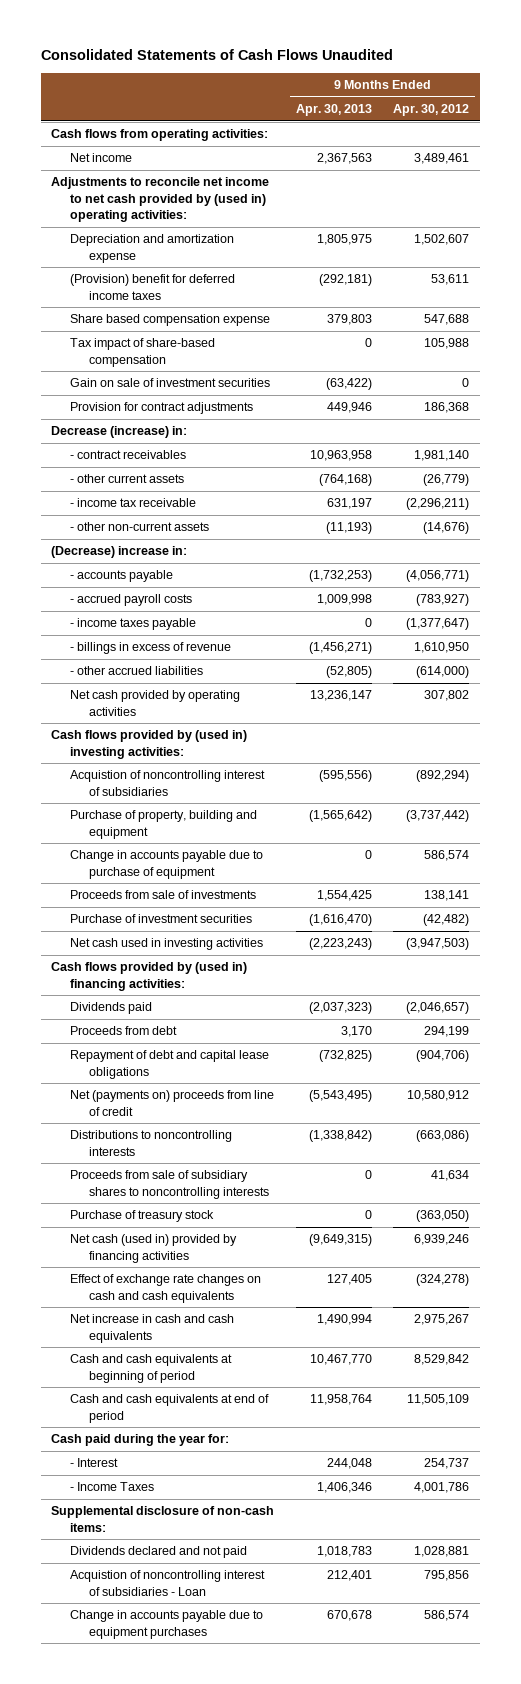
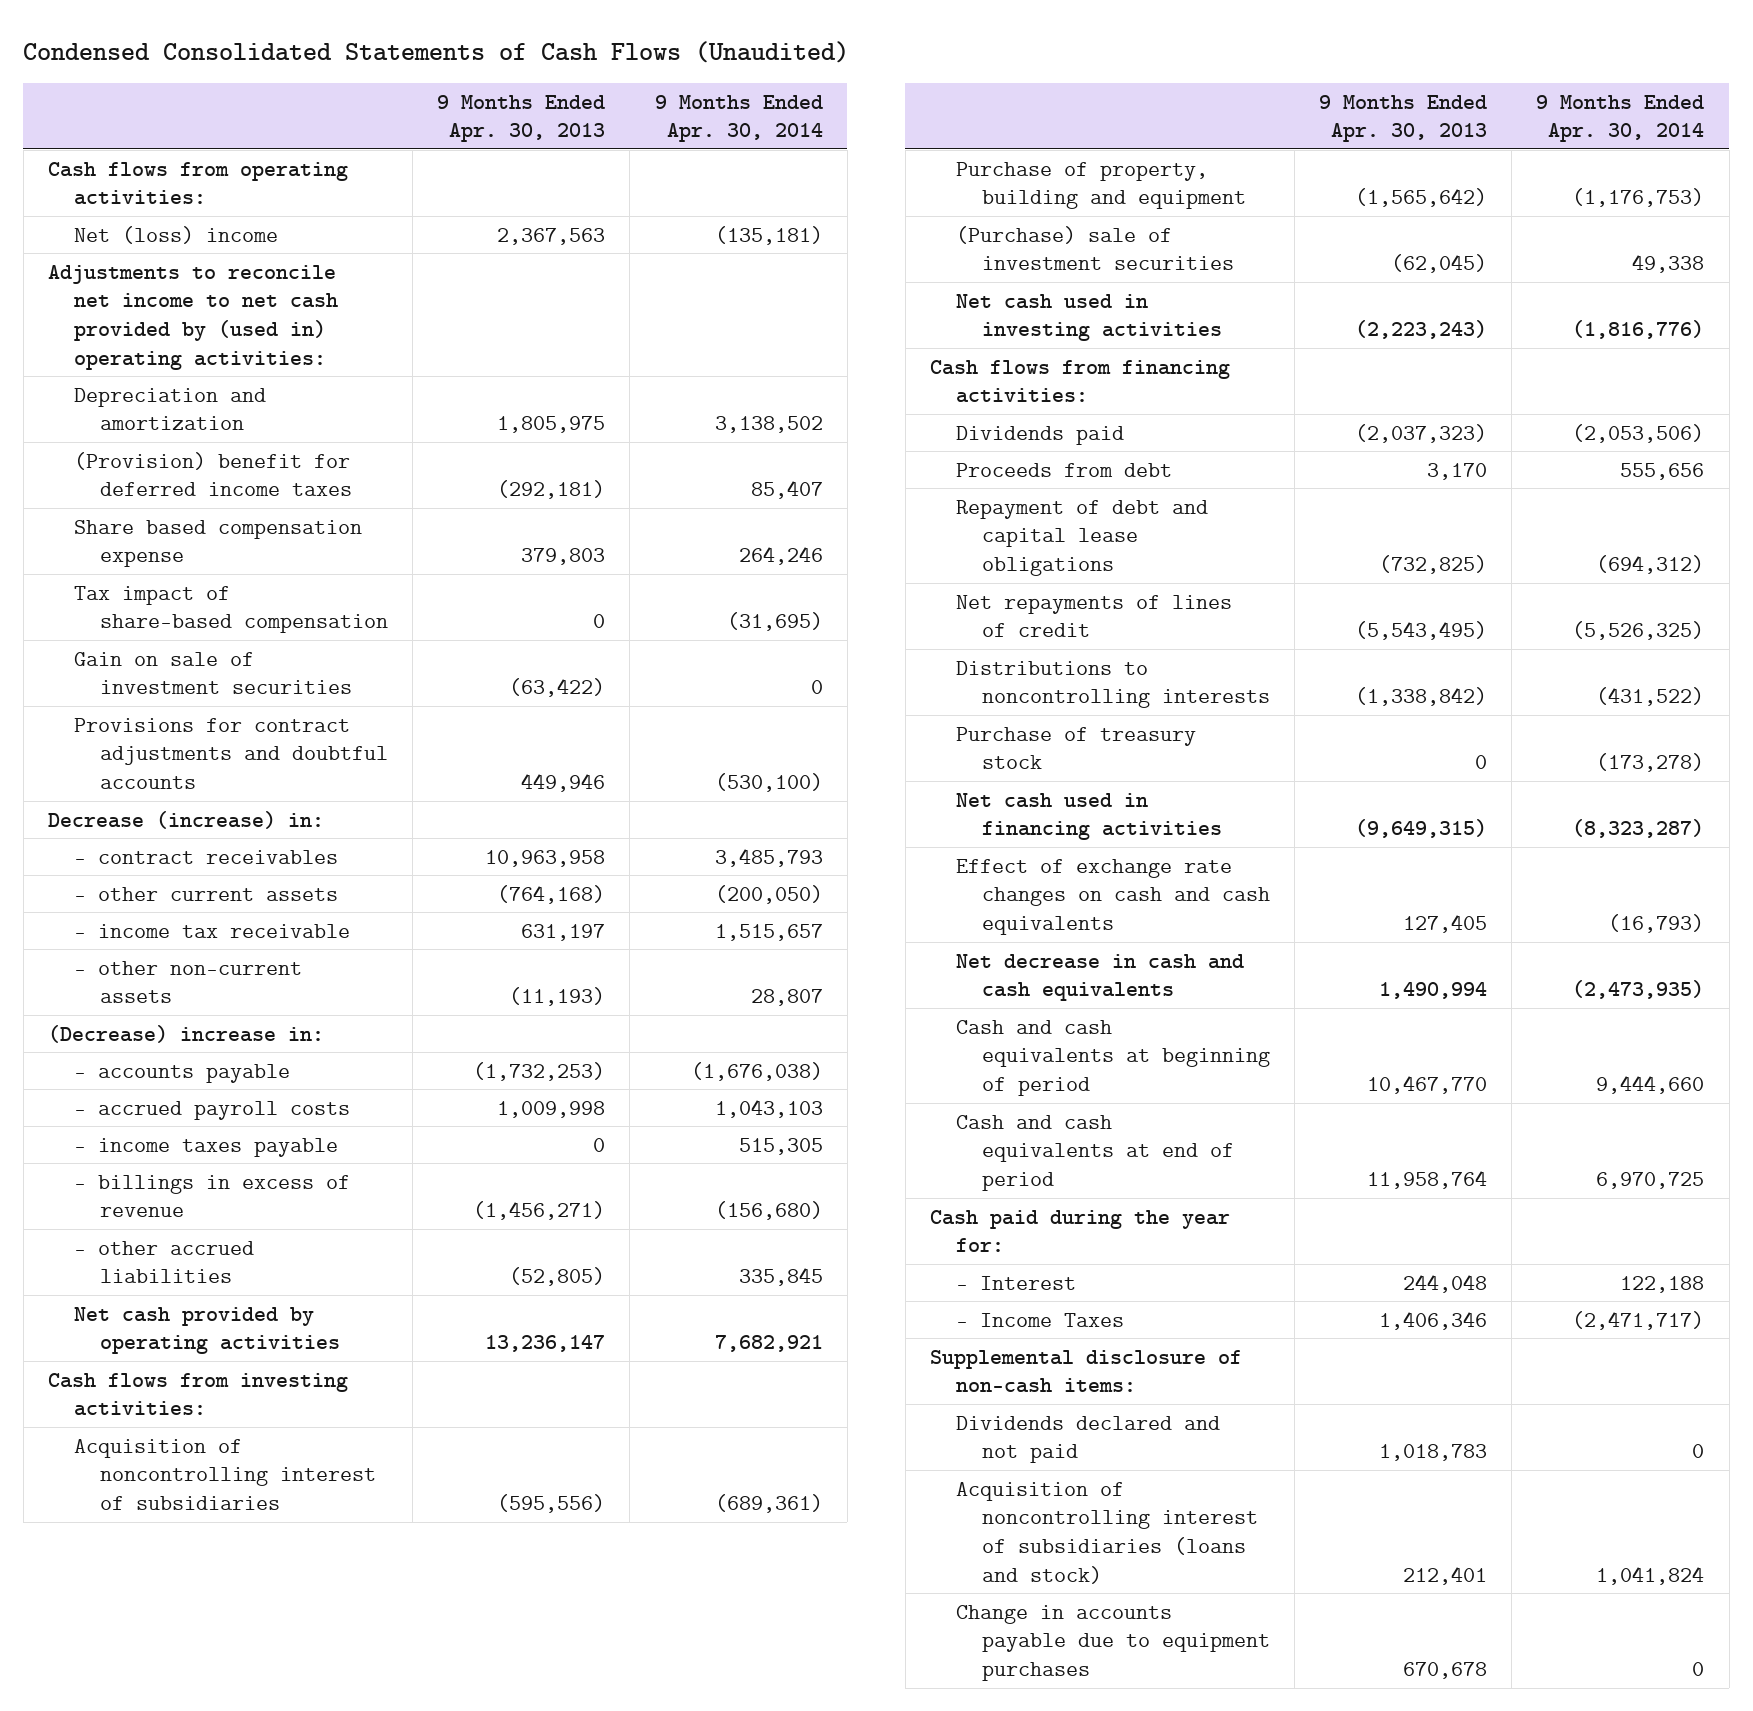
[40,49,393,61] Consolidated Statements of Cash Flows Unaudited -> [23,40,850,63] Condensed Consolidated Statements of Cash Flows (Unaudited)
[393,104,470,117] Apr. 30, 2012 -> none
none -> [654,94,823,143] 9 Months Ended Apr. 30, 2014
[70,153,133,163] Net income -> [73,225,278,244] Net (loss) income
[70,234,235,263] Depreciation and amortization expense -> [73,387,266,431] Depreciation and amortization
[70,402,254,415] Provision for contract adjustments -> [73,717,388,789] Provisions for contract adjustments and doubtful accounts
[51,730,248,759] Cash flows provided by (used in) investing activities: -> [48,1372,349,1417] Cash flows from investing activities:
[70,770,266,796] Acquistion of noncontrolling interest of subsidiaries -> [73,1438,376,1510] Acquisition of noncontrolling interest of subsidiaries
[70,850,264,879] Change in accounts payable due to purchase of equipment -> none
[70,890,257,900] Proceeds from sale of investments -> none
[70,914,253,924] Purchase of investment securities -> [955,225,1234,271] (Purchase) sale of investment securities
[308,914,372,927] (1,616,470) -> [1391,254,1488,274] (62,045)
[51,962,248,991] Cash flows provided by (used in) financing activities: -> [930,359,1231,404] Cash flows from financing activities:
[70,1090,275,1116] Net (payments on) proceeds from line of credit -> [955,594,1232,638] Net repayments of lines of credit
[70,1170,270,1199] Proceeds from sale of subsidiary shares to noncontrolling interests -> none
[70,1234,238,1263] Net cash (used in) provided by financing activities -> [955,792,1222,841] Net cash used in financing activities
[70,1314,235,1343] Net increase in cash and cash equivalents -> [955,953,1244,1002] Net decrease in cash and cash equivalents
[70,1570,266,1596] Acquistion of noncontrolling interest of subsidiaries - Loan -> [955,1481,1258,1584] Acquisition of noncontrolling interest of subsidiaries (loans and stock)

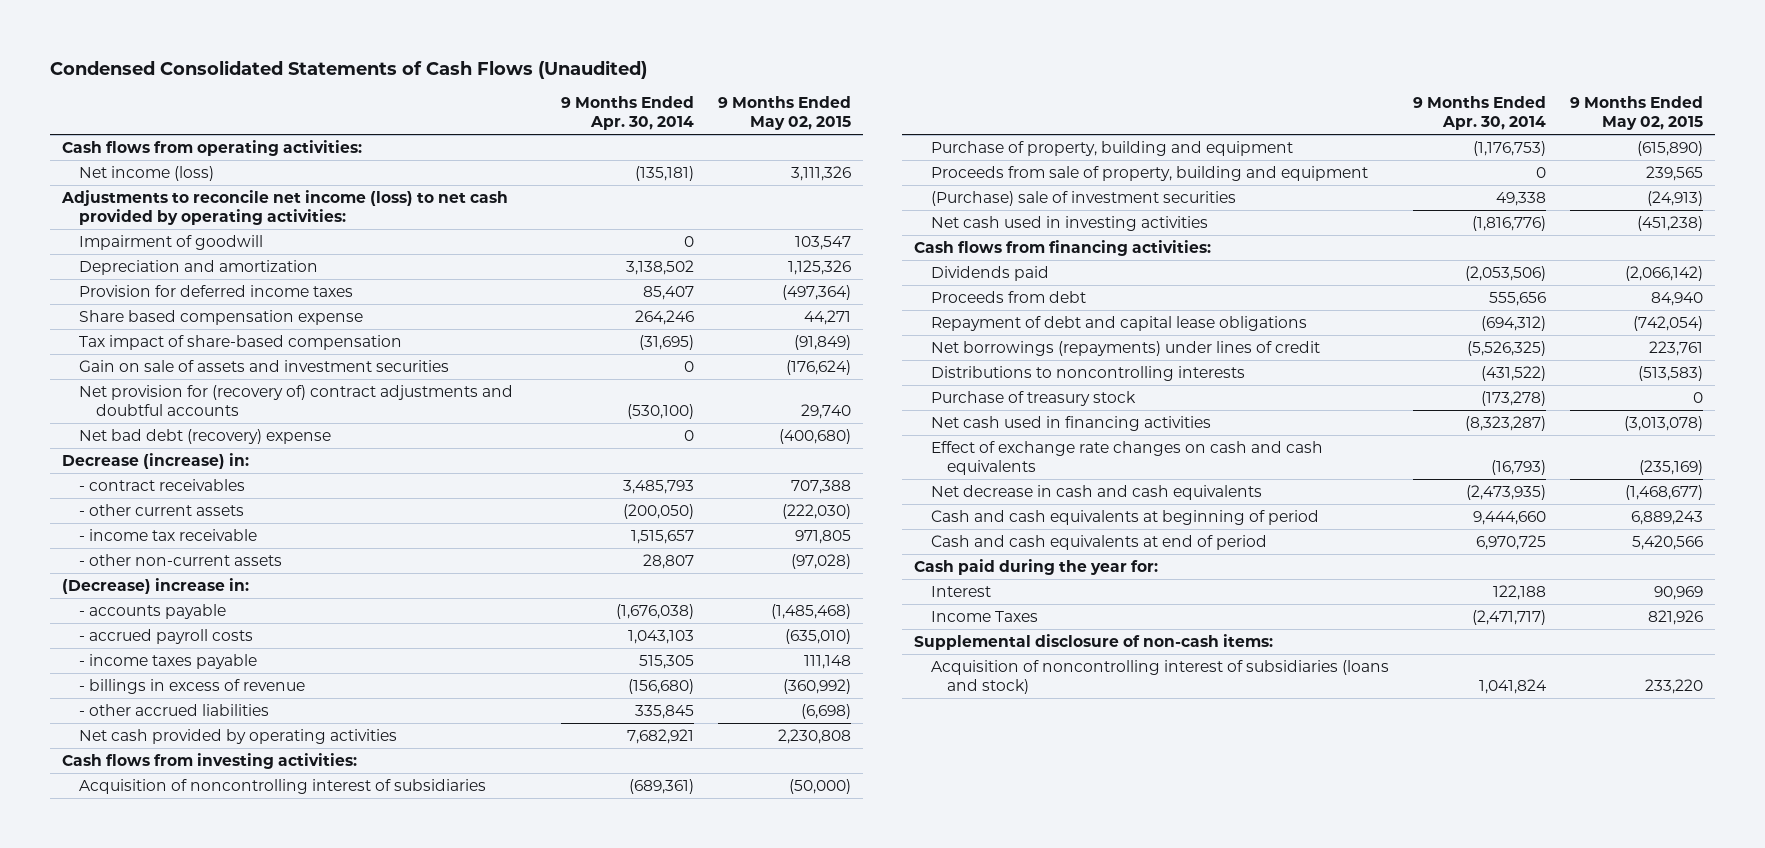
[437,94,606,143] 9 Months Ended Apr. 30, 2013 -> none
none -> [718,96,852,131] 9 Months Ended May 02, 2015
[73,225,278,244] Net (loss) income -> [79,166,215,182] Net income (loss)
[48,264,338,370] Adjustments to reconcile net income to net cash provided by (used in) operating activities: -> [61,190,509,226] Adjustments to reconcile net income (loss) to net cash provided by operating activities:
none -> [79,235,264,251] Impairment of goodwill
[73,451,352,497] (Provision) benefit for deferred income taxes -> [79,285,354,298] Provision for deferred income taxes
[73,651,352,695] Gain on sale of investment securities -> [79,360,450,373] Gain on sale of assets and investment securities
[73,717,388,789] Provisions for contract adjustments and doubtful accounts -> [79,385,514,417] Net provision for (recovery of) contract adjustments and doubtful accounts
none -> [79,429,332,445] Net bad debt (recovery) expense
none -> [930,166,1368,182] Proceeds from sale of property, building and equipment
[955,594,1232,638] Net repayments of lines of credit -> [930,341,1320,357] Net borrowings (repayments) under lines of credit
[955,1275,1076,1290] - Interest -> [930,586,991,598] Interest
[955,1312,1124,1327] - Income Taxes -> [930,611,1038,623] Income Taxes
[955,1415,1220,1464] Dividends declared and not paid -> none
[955,1604,1270,1681] Change in accounts payable due to equipment purchases -> none

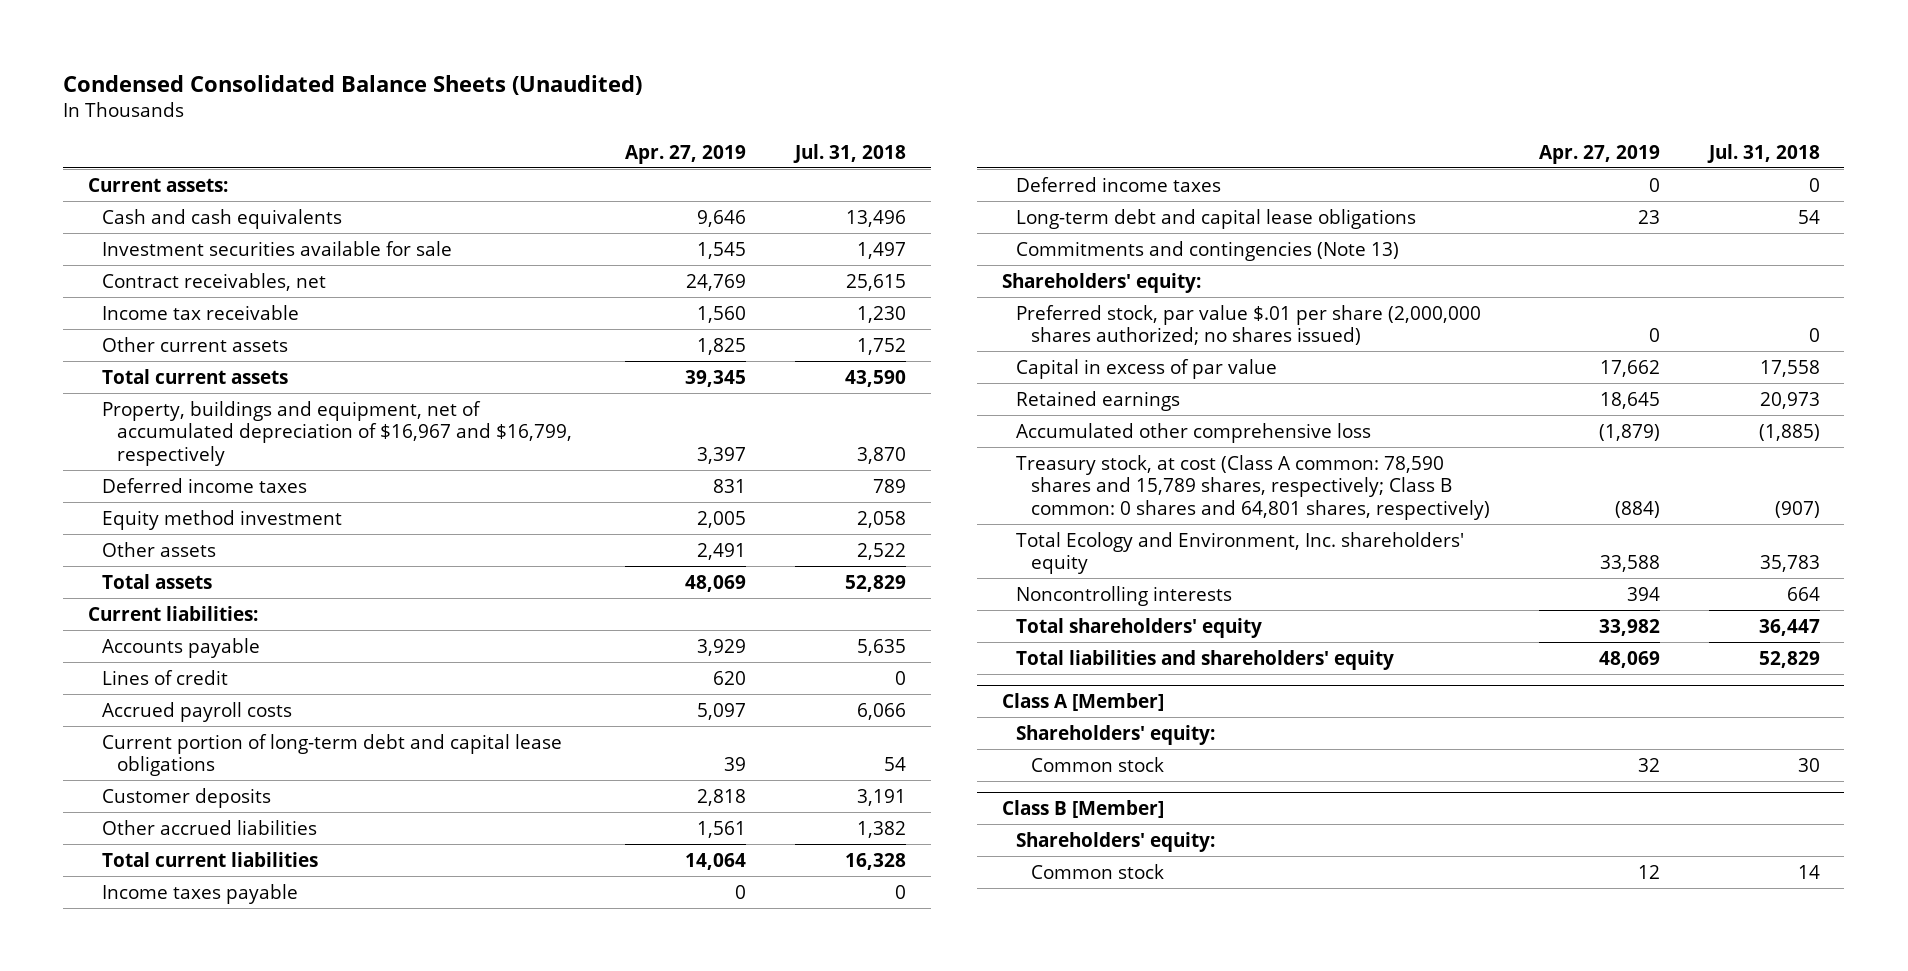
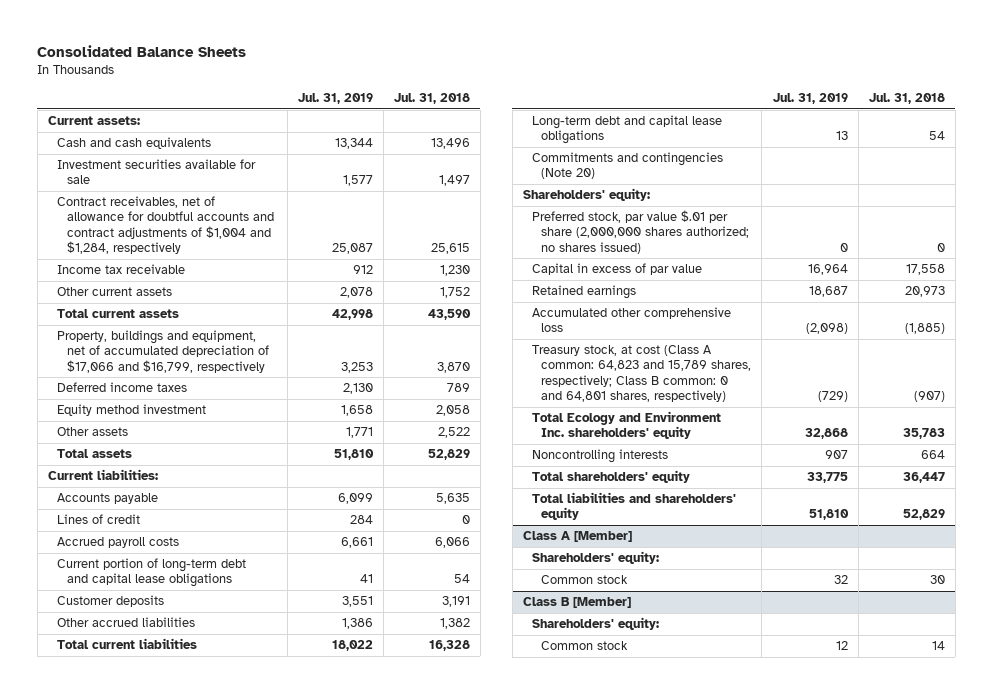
[63,75,643,96] Condensed Consolidated Balance Sheets (Unaudited) -> [37,45,247,58] Consolidated Balance Sheets
[624,144,746,164] Apr. 27, 2019 -> none
none -> [297,93,373,105] Jul. 31, 2019
[102,272,327,291] Contract receivables, net -> [57,196,274,255] Contract receivables, net of allowance for doubtful accounts and contract adjustments of $1,004 and $1,284, respectively
[102,400,572,466] Property, buildings and equipment, net of accumulated depreciation of $16,967 and $16,799, respectively -> [57,330,269,373] Property, buildings and equipment, net of accumulated depreciation of $17,066 and $16,799, respectively
[102,883,299,904] Income taxes payable -> none
[1016,176,1222,192] Deferred income taxes -> none
[1016,240,1400,261] Commitments and contingencies (Note 13) -> [532,152,724,180] Commitments and contingencies (Note 20)
[1016,454,1490,520] Treasury stock, at cost (Class A common: 78,590 shares and 15,789 shares, respectively; Class B common: 0 shares and 64,801 shares, respectively) -> [532,345,752,403] Treasury stock, at cost (Class A common: 64,823 and 15,789 shares, respectively; Class B common: 0 and 64,801 shares, respectively)
[1016,531,1465,575] Total Ecology and Environment, Inc. shareholders' equity -> [532,411,722,440] Total Ecology and Environment Inc. shareholders' equity

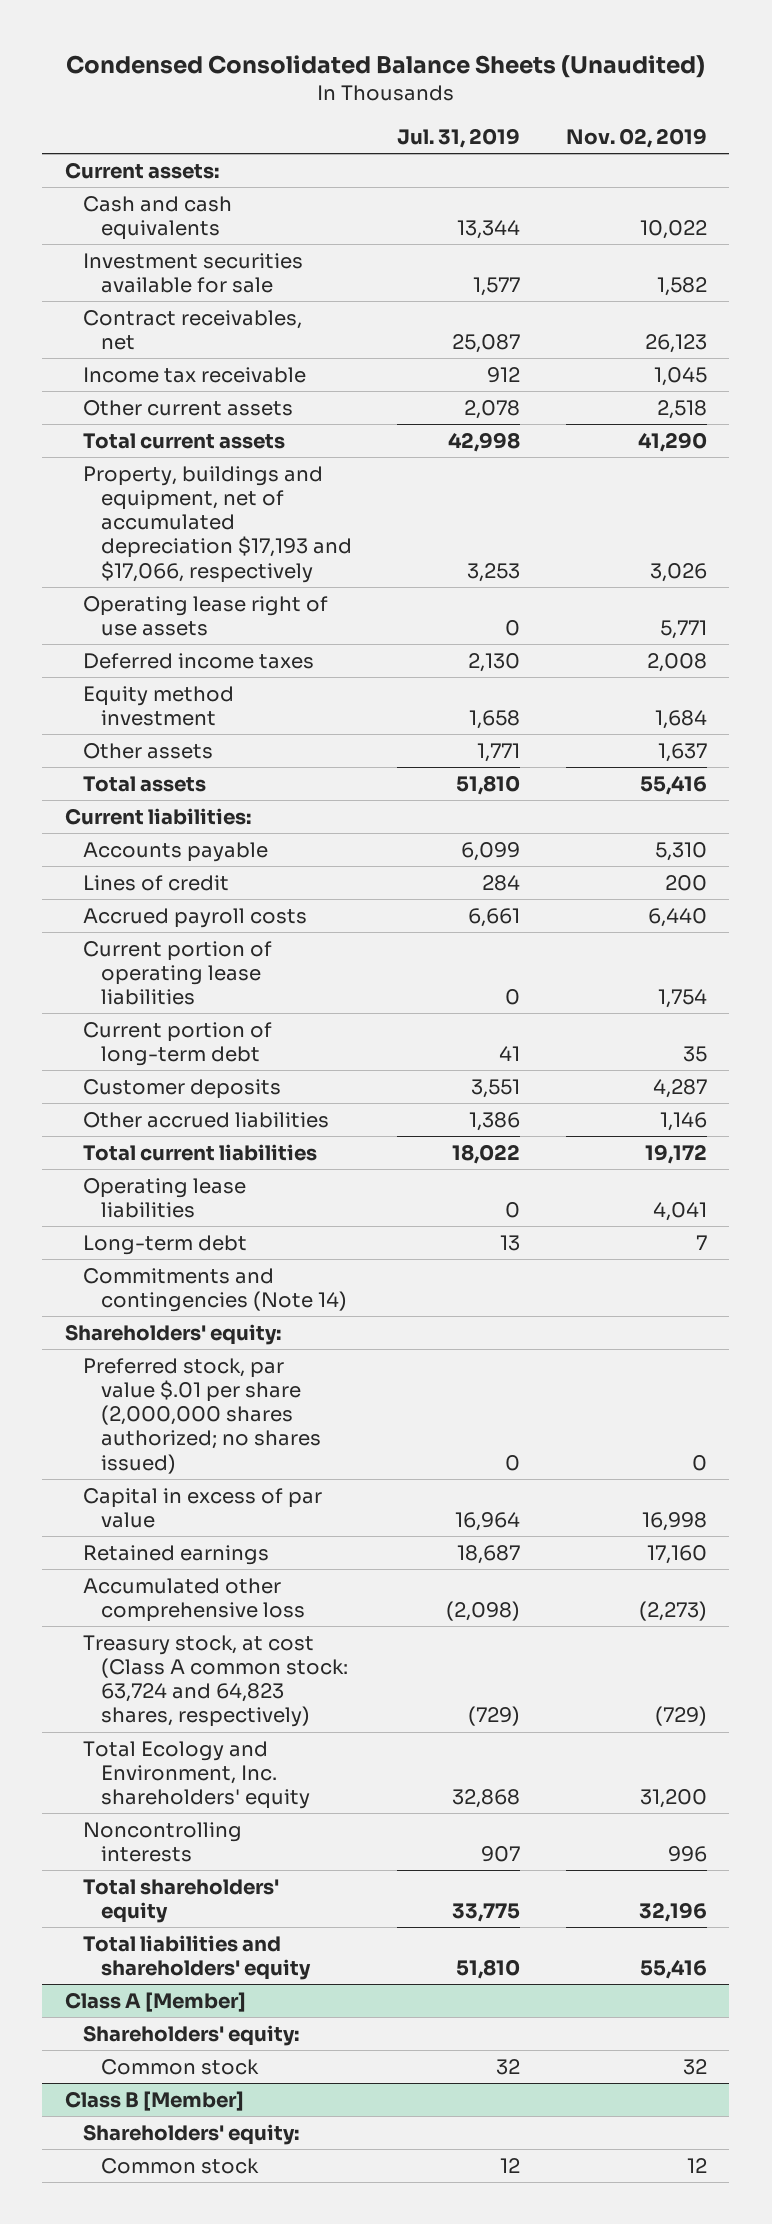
[37,45,247,58] Consolidated Balance Sheets -> [65,55,705,79] Condensed Consolidated Balance Sheets (Unaudited)
[393,93,470,105] Jul. 31, 2018 -> none
none -> [565,128,707,149] Nov. 02, 2019
[57,196,274,255] Contract receivables, net of allowance for doubtful accounts and contract adjustments of $1,004 and $1,284, respectively -> [83,309,303,350] Contract receivables, net
[57,330,269,373] Property, buildings and equipment, net of accumulated depreciation of $17,066 and $16,799, respectively -> [83,465,352,583] Property, buildings and equipment, net of accumulated depreciation $17,193 and $17,066, respectively
none -> [83,595,329,636] Operating lease right of use assets
none -> [83,940,273,1006] Current portion of operating lease liabilities
[57,558,247,588] Current portion of long-term debt and capital lease obligations -> [83,1021,273,1066] Current portion of long-term debt
[532,115,723,145] Long-term debt and capital lease obligations -> none
none -> [83,1177,247,1218] Operating lease liabilities
none -> [83,1234,248,1255] Long-term debt
[532,152,724,180] Commitments and contingencies (Note 20) -> [83,1267,347,1312] Commitments and contingencies (Note 14)
[532,345,752,403] Treasury stock, at cost (Class A common: 64,823 and 15,789 shares, respectively; Class B common: 0 and 64,801 shares, respectively) -> [83,1634,348,1728] Treasury stock, at cost (Class A common stock: 63,724 and 64,823 shares, respectively)
[532,411,722,440] Total Ecology and Environment Inc. shareholders' equity -> [83,1740,310,1810] Total Ecology and Environment, Inc. shareholders' equity

